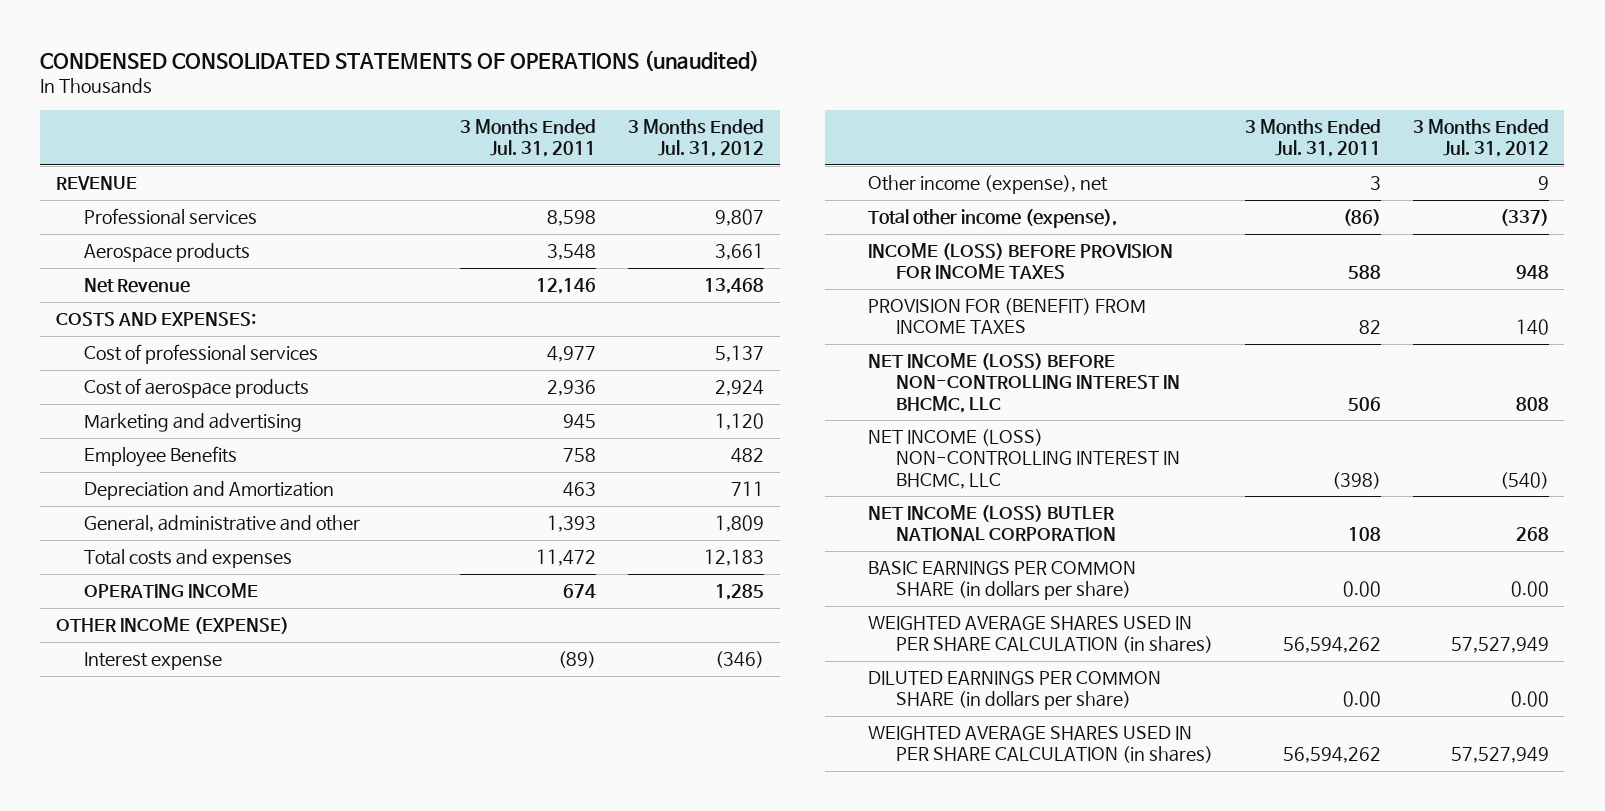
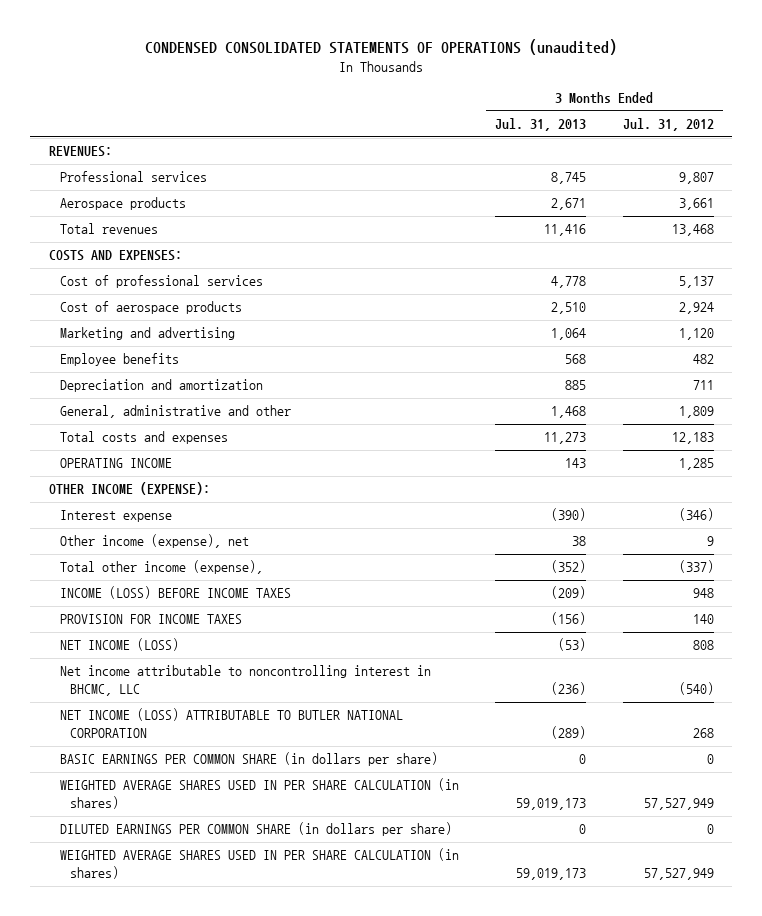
[460,119,597,158] 3 Months Ended Jul. 31, 2011 -> none
none -> [495,118,587,132] Jul. 31, 2013
[56,176,138,191] REVENUE -> [48,146,112,158] REVENUES:
[83,278,190,294] Net Revenue -> [59,223,158,235] Total revenues
[83,446,237,468] Employee Benefits -> [59,353,179,367] Employee benefits
[83,481,334,501] Depreciation and Amortization -> [59,379,263,393] Depreciation and amortization
[56,617,290,635] OTHER INCOME (EXPENSE) -> [48,482,210,496] OTHER INCOME (EXPENSE):
[868,243,1174,280] INCOME (LOSS) BEFORE PROVISION FOR INCOME TAXES -> [59,586,291,600] INCOME (LOSS) BEFORE INCOME TAXES
[868,298,1147,335] PROVISION FOR (BENEFIT) FROM INCOME TAXES -> [59,614,242,625] PROVISION FOR INCOME TAXES
[868,353,1181,413] NET INCOME (LOSS) BEFORE NON-CONTROLLING INTEREST IN BHCMC, LLC -> [59,638,179,652] NET INCOME (LOSS)
[868,429,1181,489] NET INCOME (LOSS) NON-CONTROLLING INTEREST IN BHCMC, LLC -> [59,665,431,697] Net income attributable to noncontrolling interest in BHCMC, LLC
[868,505,1117,542] NET INCOME (LOSS) BUTLER NATIONAL CORPORATION -> [59,708,403,739] NET INCOME (LOSS) ATTRIBUTABLE TO BUTLER NATIONAL CORPORATION
[1510,581,1549,598] 0.00 -> [706,754,714,765] 0
[1510,691,1549,708] 0.00 -> [706,824,714,835] 0

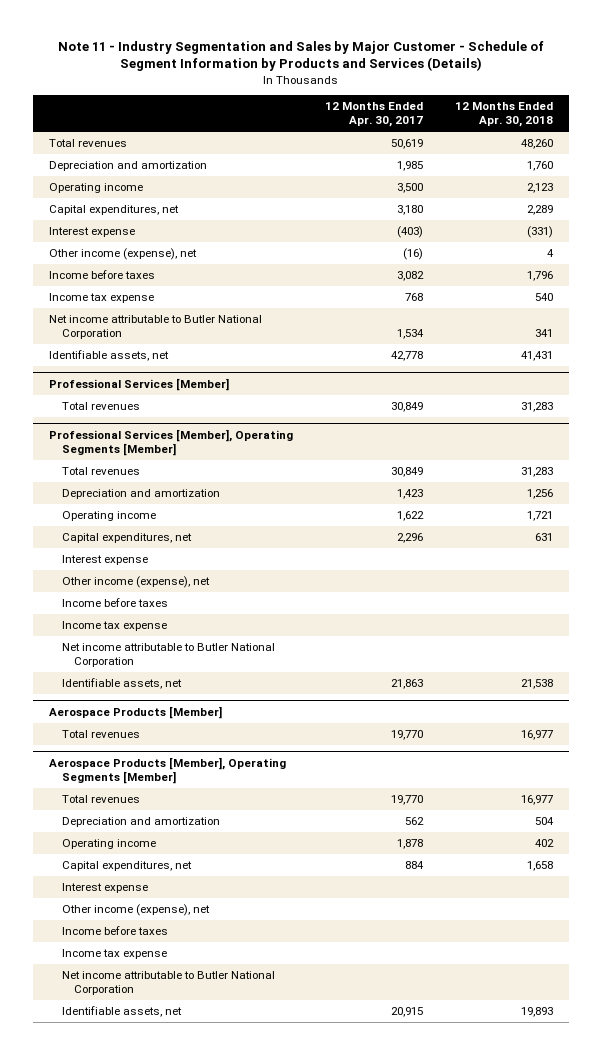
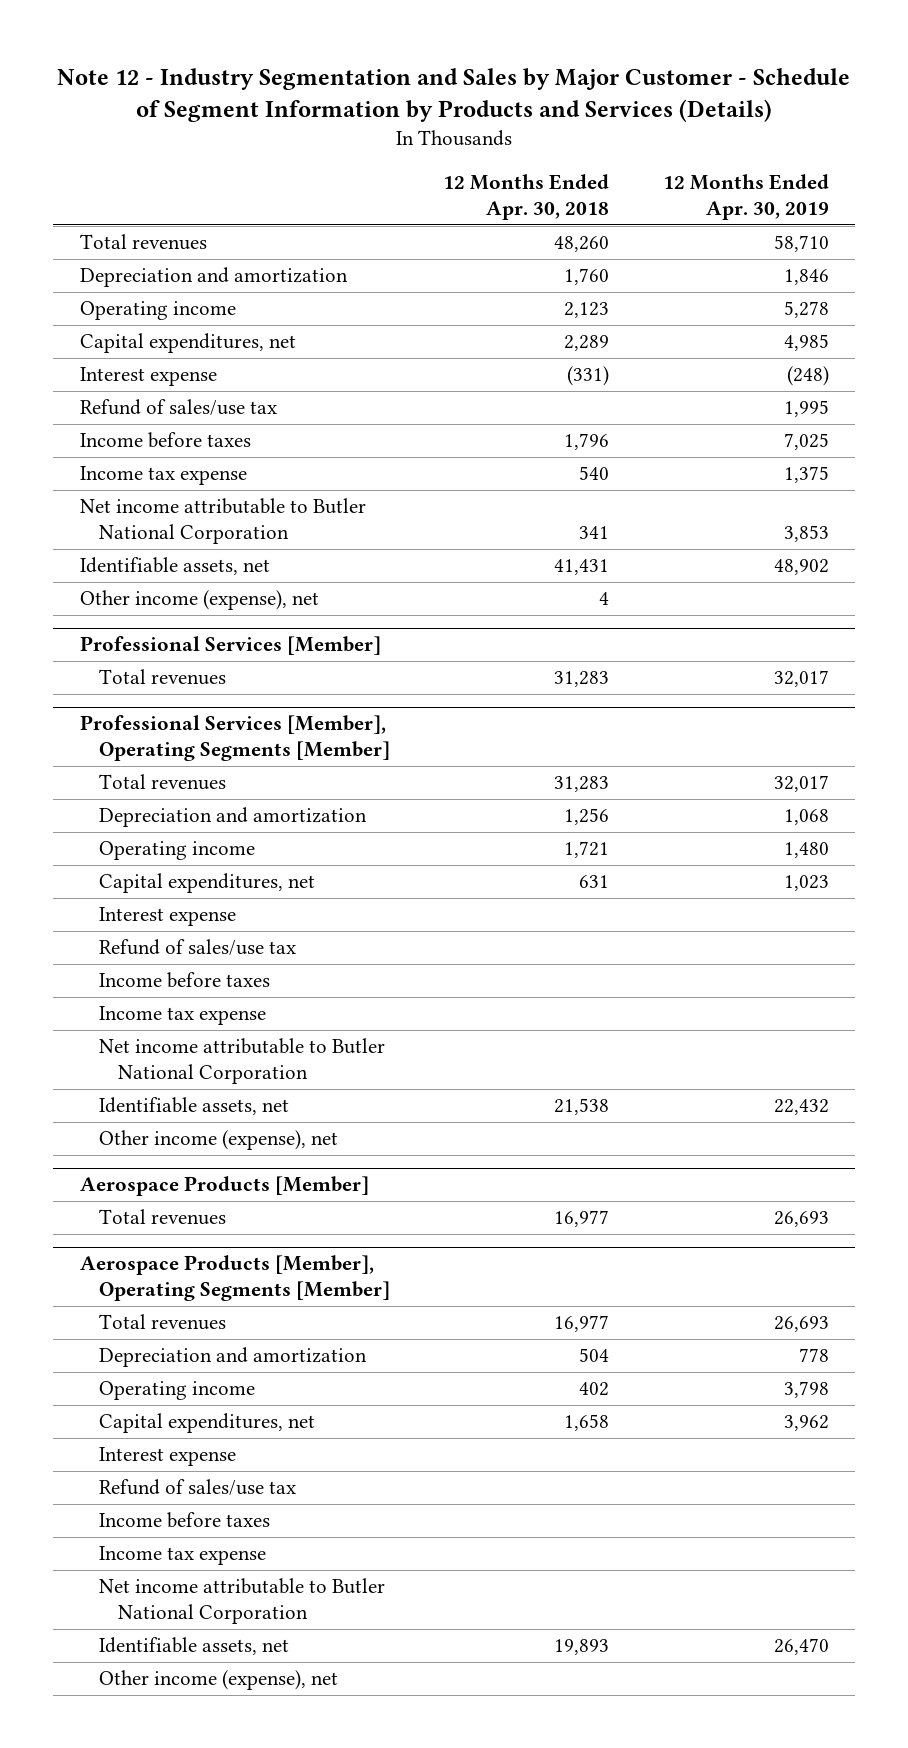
[57,40,544,72] Note 11 - Industry Segmentation and Sales by Major Customer - Schedule of Segment Information by Products and Services (Details) -> [57,68,851,123] Note 12 - Industry Segmentation and Sales by Major Customer - Schedule of Segment Information by Products and Services (Details)
[324,102,423,128] 12 Months Ended Apr. 30, 2017 -> none
none -> [662,174,829,221] 12 Months Ended Apr. 30, 2019
none -> [79,399,277,416] Refund of sales/use tax
[48,248,197,261] Other income (expense), net -> [79,590,319,611] Other income (expense), net
none -> [98,939,296,956] Refund of sales/use tax
[61,576,210,589] Other income (expense), net -> [98,1130,338,1151] Other income (expense), net
none -> [98,1479,296,1496] Refund of sales/use tax
[61,904,210,917] Other income (expense), net -> [98,1670,338,1691] Other income (expense), net

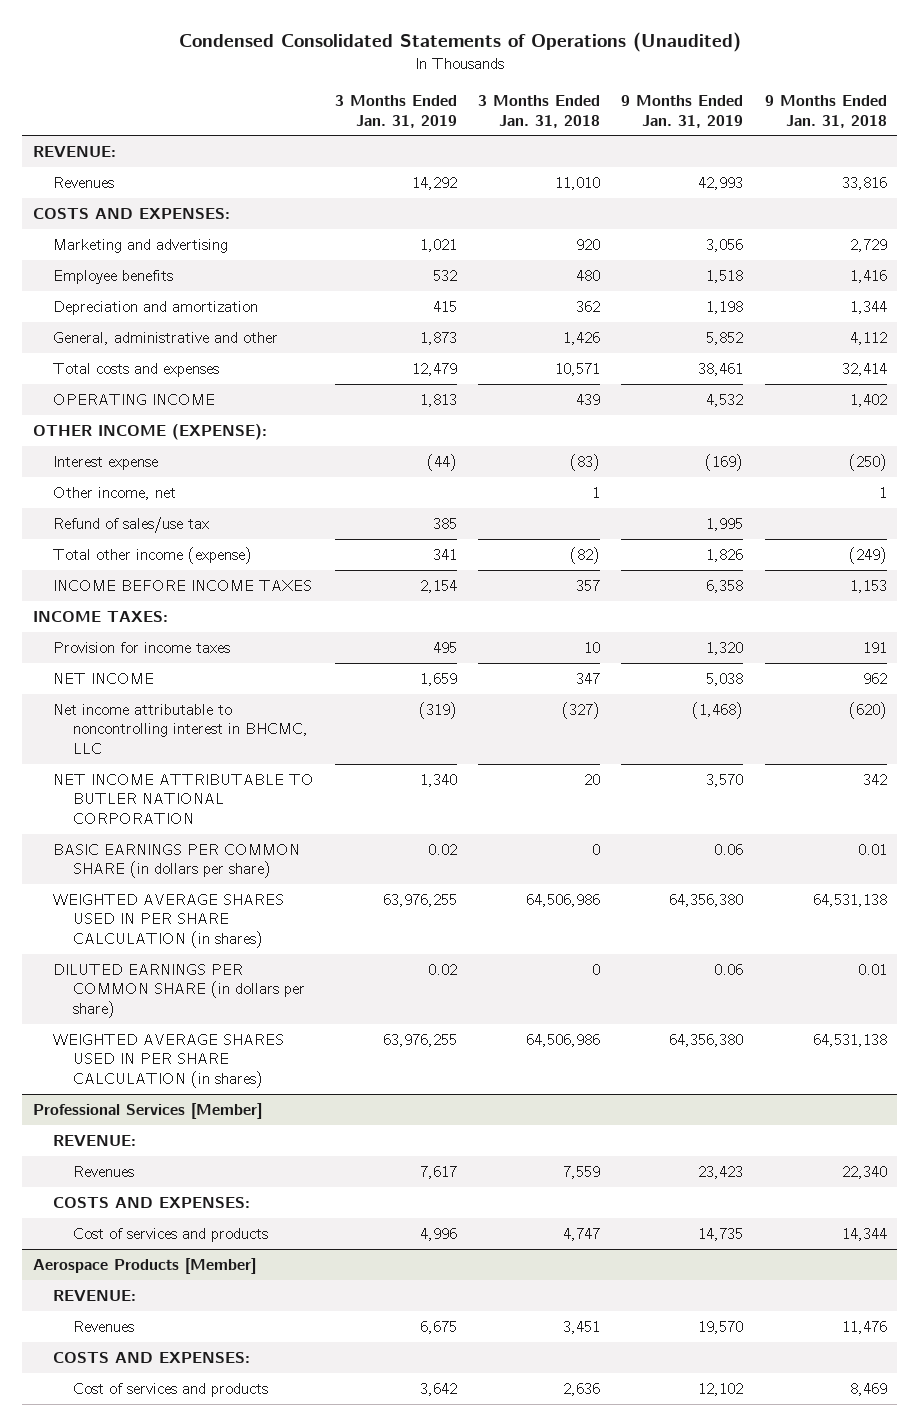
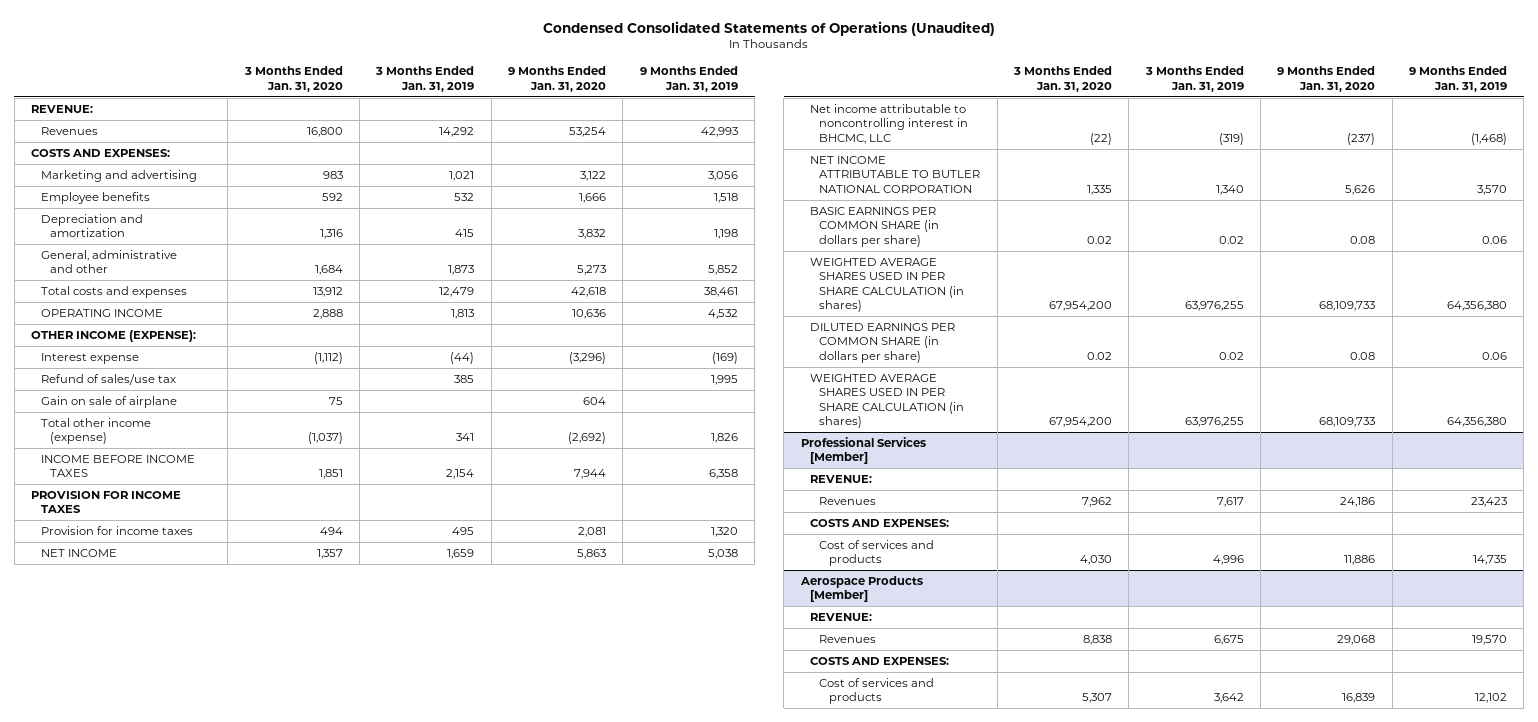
[478,94,601,128] 3 Months Ended Jan. 31, 2018 -> none
[764,94,887,128] 9 Months Ended Jan. 31, 2018 -> none
none -> [243,66,343,92] 3 Months Ended Jan. 31, 2020
none -> [508,66,607,92] 9 Months Ended Jan. 31, 2020
[52,486,176,500] Other income, net -> none
none -> [40,396,177,409] Gain on sale of airplane
[33,610,169,622] INCOME TAXES: -> [31,491,182,514] PROVISION FOR INCOME TAXES

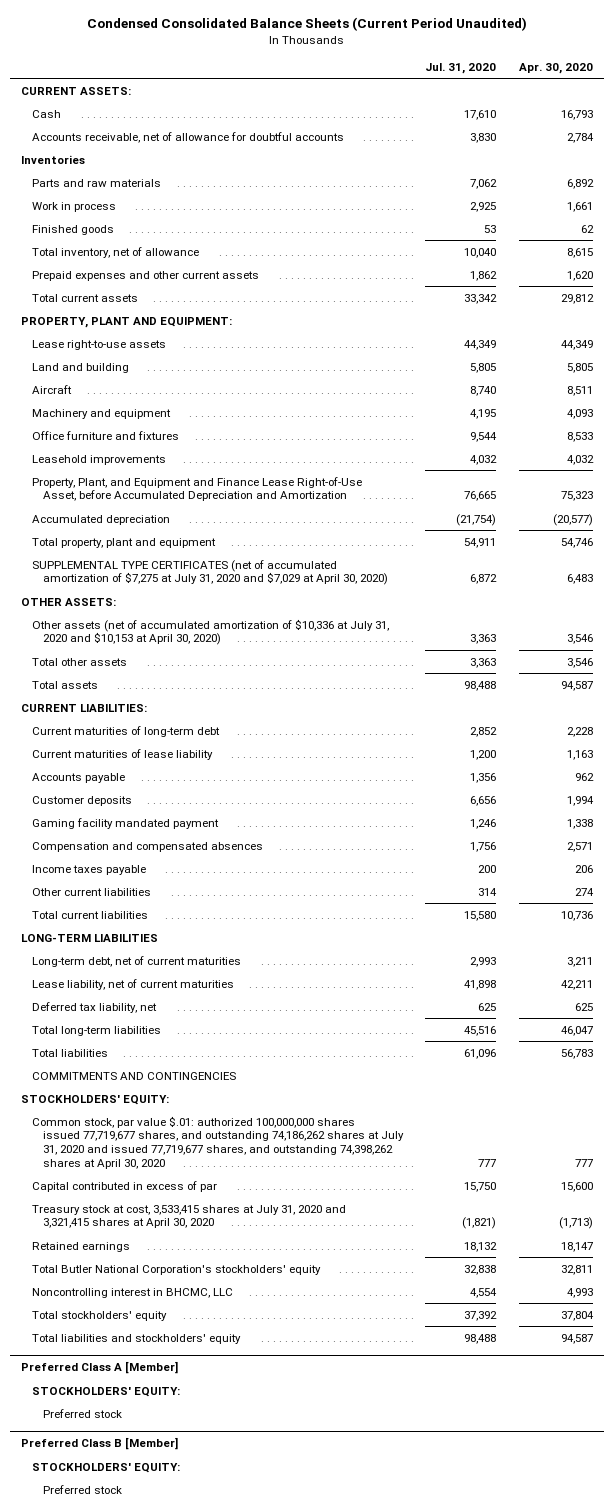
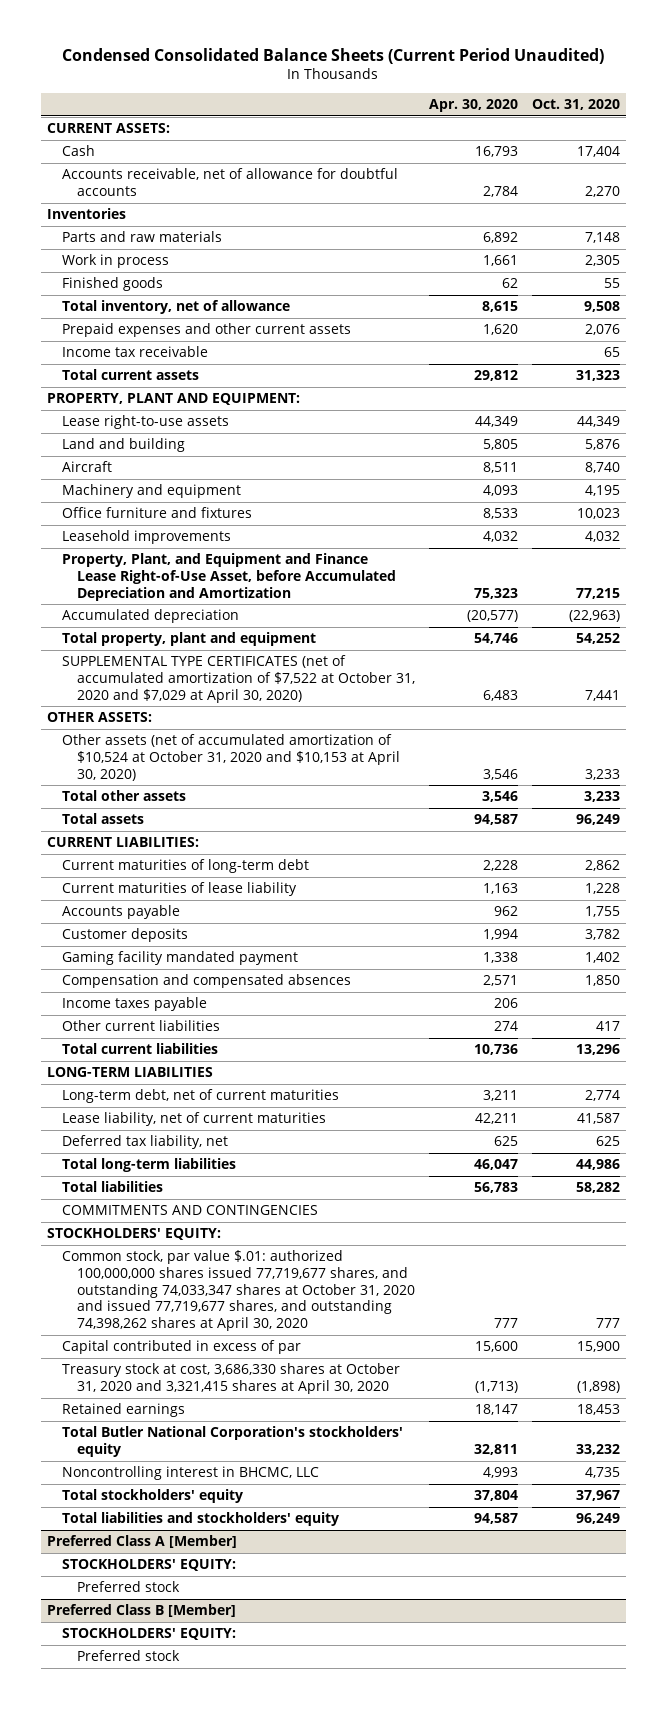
[425,62,497,74] Jul. 31, 2020 -> none
none -> [531,98,620,110] Oct. 31, 2020
none -> [62,346,209,358] Income tax receivable
[32,559,388,586] SUPPLEMENTAL TYPE CERTIFICATES (net of accumulated amortization of $7,275 at July 31, 2020 and $7,029 at April 30, 2020) -> [62,655,416,703] SUPPLEMENTAL TYPE CERTIFICATES (net of accumulated amortization of $7,522 at October 31, 2020 and $7,029 at April 30, 2020)
[32,618,390,646] Other assets (net of accumulated amortization of $10,336 at July 31, 2020 and $10,153 at April 30, 2020) -> [62,734,401,781] Other assets (net of accumulated amortization of $10,524 at October 31, 2020 and $10,153 at April 30, 2020)
[32,1115,404,1169] Common stock, par value $.01: authorized 100,000,000 shares issued 77,719,677 shares, and outstanding 74,186,262 shares at July 31, 2020 and issued 77,719,677 shares, and outstanding 74,398,262 shares at April 30, 2020 -> [62,1250,416,1332] Common stock, par value $.01: authorized 100,000,000 shares issued 77,719,677 shares, and outstanding 74,033,347 shares at October 31, 2020 and issued 77,719,677 shares, and outstanding 74,398,262 shares at April 30, 2020
[32,1204,347,1229] Treasury stock at cost, 3,533,415 shares at July 31, 2020 and 3,321,415 shares at April 30, 2020 -> [62,1363,401,1394] Treasury stock at cost, 3,686,330 shares at October 31, 2020 and 3,321,415 shares at April 30, 2020

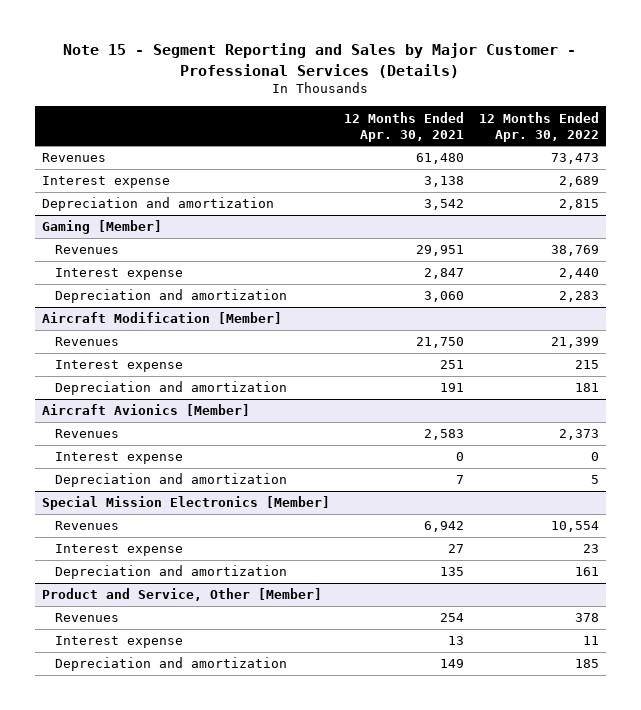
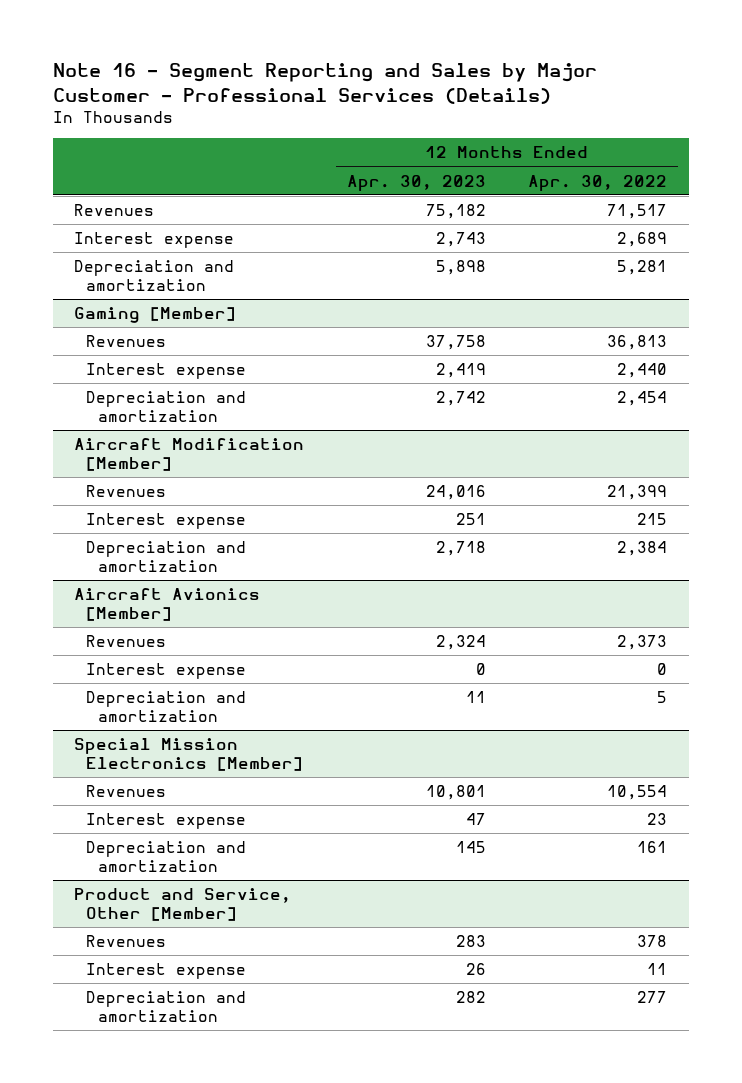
[63,43,577,78] Note 15 - Segment Reporting and Sales by Major Customer - Professional Services (Details) -> [53,63,598,104] Note 16 - Segment Reporting and Sales by Major Customer - Professional Services (Details)
[344,111,465,142] 12 Months Ended Apr. 30, 2021 -> none
none -> [346,174,486,191] Apr. 30, 2023
[550,153,599,165] 73,473 -> [607,204,668,220] 71,517
[558,199,599,211] 2,815 -> [617,260,668,276] 5,281
[550,245,599,257] 38,769 -> [607,335,668,351] 36,813
[558,291,599,303] 2,283 -> [617,391,668,407] 2,454
[574,383,599,393] 181 -> [617,541,668,557] 2,384
[574,659,599,669] 185 -> [637,991,668,1004] 277

